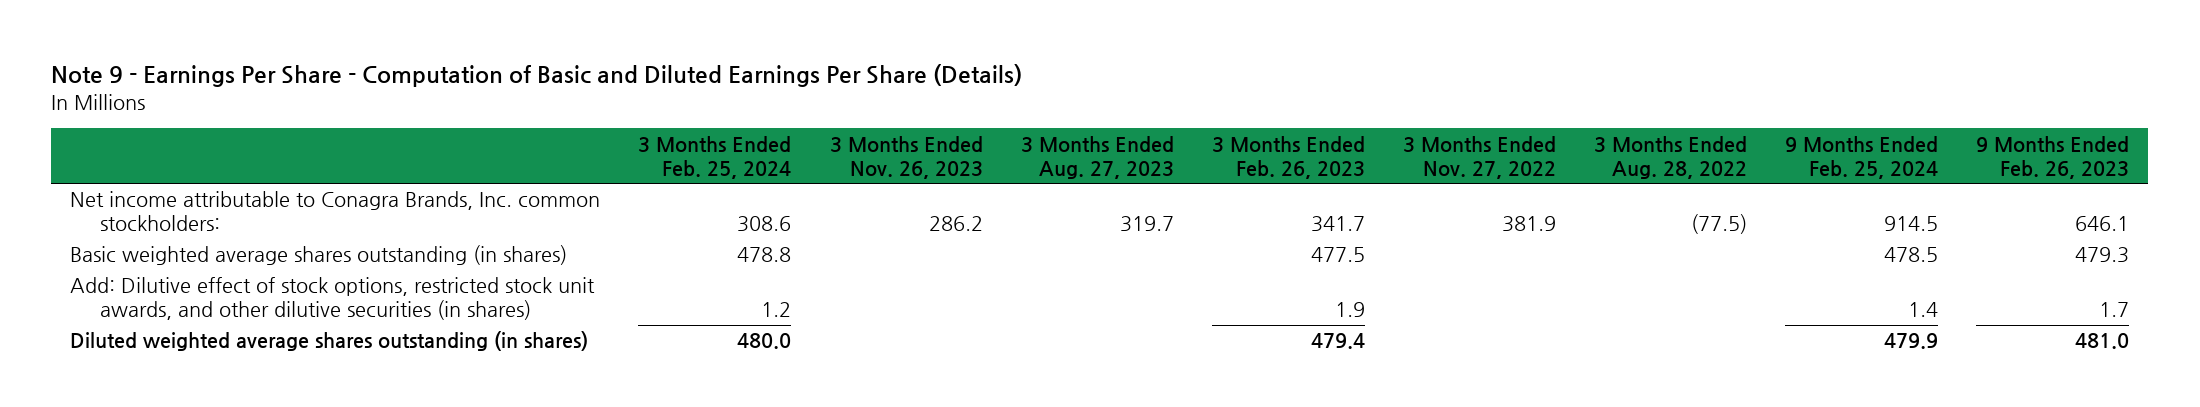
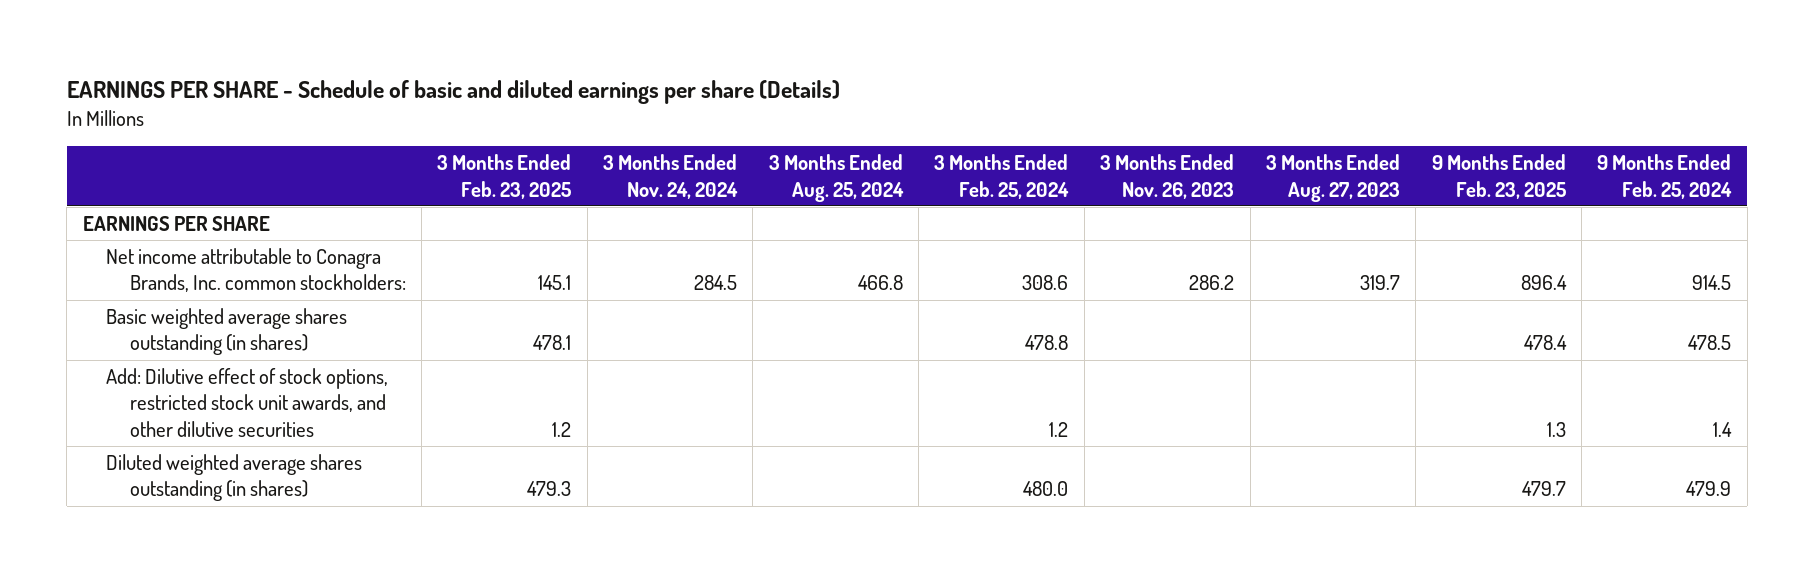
[51,63,1023,87] Note 9 - Earnings Per Share - Computation of Basic and Diluted Earnings Per Share (Details) -> [66,80,840,105] EARNINGS PER SHARE - Schedule of basic and diluted earnings per share (Details)
[1211,135,1365,179] 3 Months Ended Feb. 26, 2023 -> none
[1402,135,1556,179] 3 Months Ended Nov. 27, 2022 -> none
[1594,135,1748,179] 3 Months Ended Aug. 28, 2022 -> none
[1976,135,2130,179] 9 Months Ended Feb. 26, 2023 -> none
none -> [437,154,572,199] 3 Months Ended Feb. 23, 2025
none -> [603,154,739,199] 3 Months Ended Nov. 24, 2024
none -> [768,154,904,202] 3 Months Ended Aug. 25, 2024
none -> [1431,154,1566,199] 9 Months Ended Feb. 23, 2025
none -> [82,216,270,232] EARNINGS PER SHARE
[70,277,596,321] Add: Dilutive effect of stock options, restricted stock unit awards, and other dilutive securities (in shares) -> [106,368,389,437] Add: Dilutive effect of stock options, restricted stock unit awards, and other dilutive securities

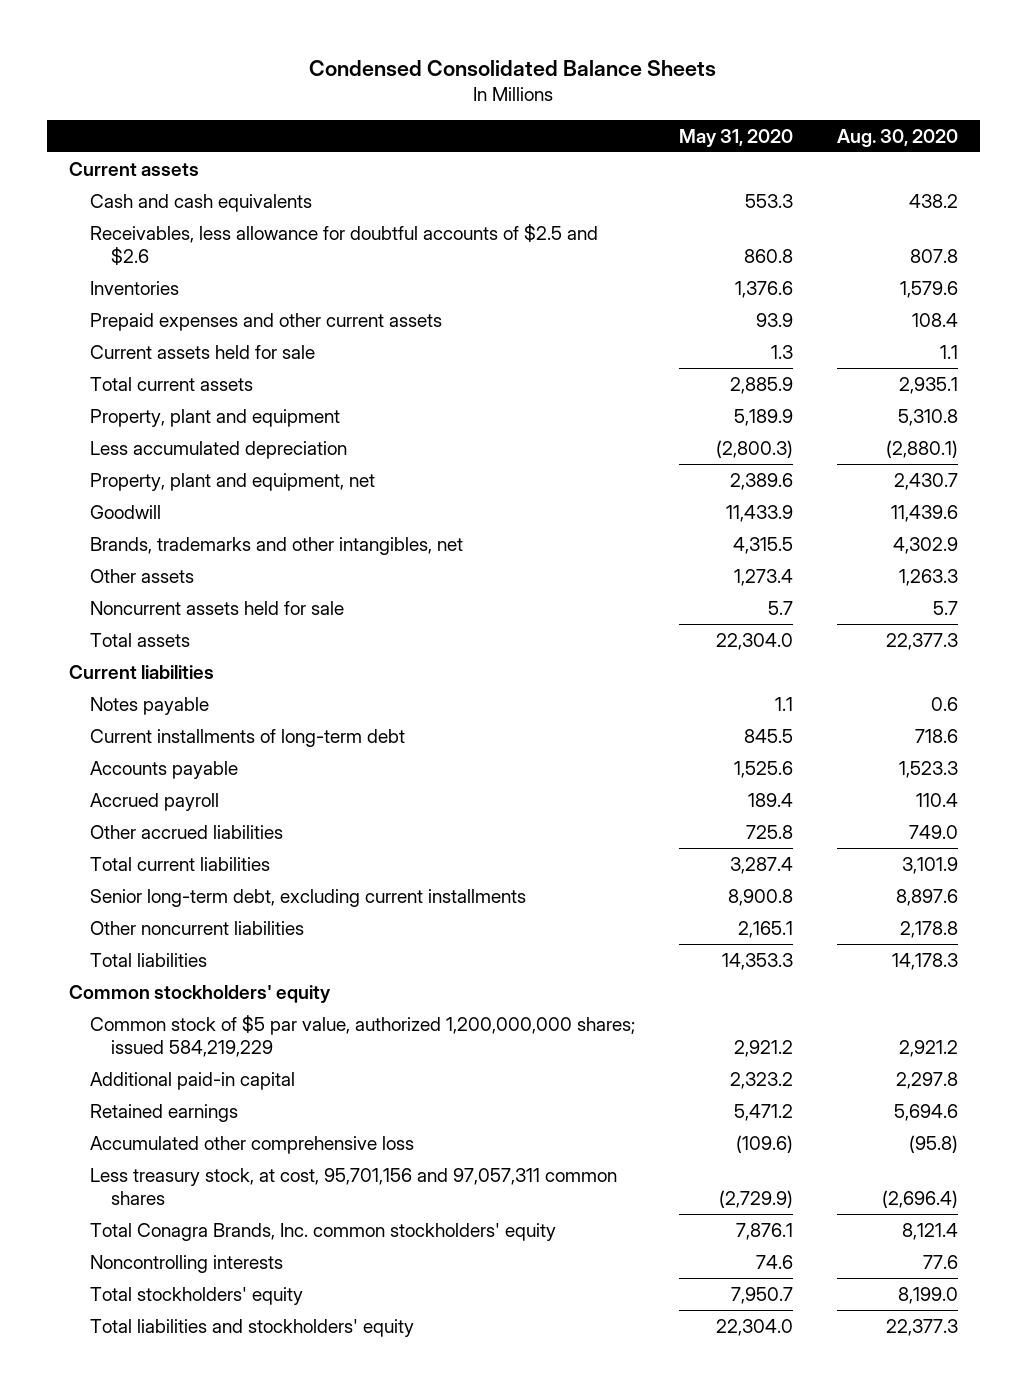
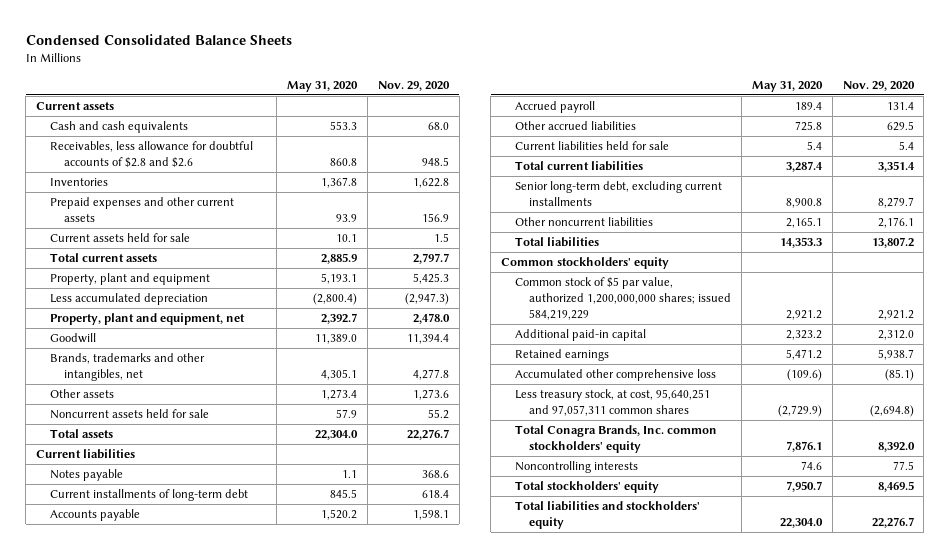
[836,128,958,147] Aug. 30, 2020 -> none
none -> [378,80,451,91] Nov. 29, 2020
[89,223,598,265] Receivables, less allowance for doubtful accounts of $2.5 and $2.6 -> [50,141,254,168] Receivables, less allowance for doubtful accounts of $2.8 and $2.6
[734,280,793,298] 1,376.6 -> [321,177,358,189] 1,367.8
[770,344,793,359] 1.3 -> [336,234,358,243] 10.1
[733,408,793,426] 5,189.9 -> [321,273,358,285] 5,193.1
[715,439,793,458] (2,800.3) -> [313,293,358,306] (2,800.4)
[729,472,793,490] 2,389.6 -> [321,313,358,325] 2,392.7
[725,504,793,522] 11,433.9 -> [315,334,358,345] 11,389.0
[732,536,793,554] 4,315.5 -> [321,368,358,380] 4,305.1
[767,600,793,615] 5.7 -> [336,409,358,419] 57.9
[733,760,793,778] 1,525.6 -> [321,509,358,521] 1,520.2
none -> [514,141,669,151] Current liabilities held for sale
[89,1167,617,1205] Less treasury stock, at cost, 95,701,156 and 97,057,311 common shares -> [514,389,710,416] Less treasury stock, at cost, 95,640,251 and 97,057,311 common shares

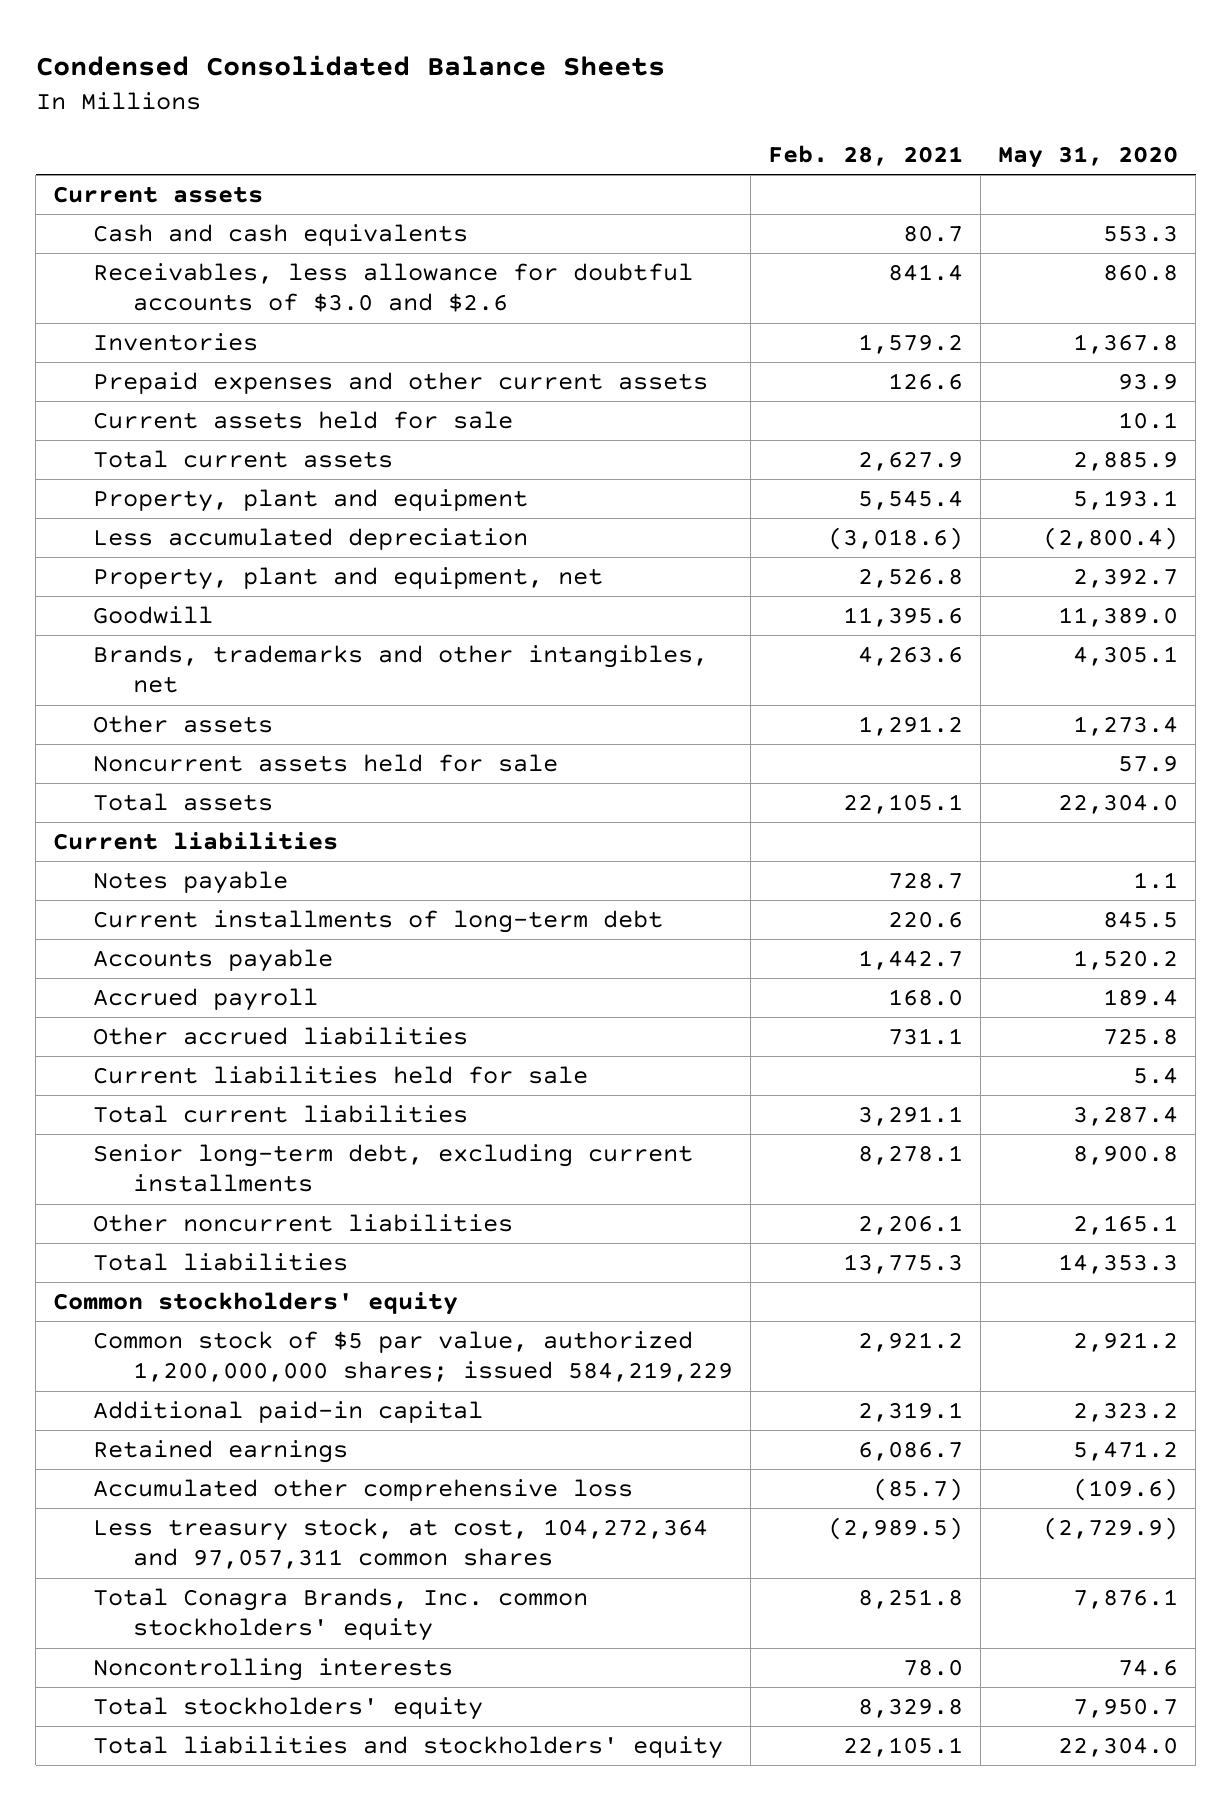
[378,80,451,91] Nov. 29, 2020 -> none
none -> [768,145,964,167] Feb. 28, 2021
[50,141,254,168] Receivables, less allowance for doubtful accounts of $2.8 and $2.6 -> [93,263,694,313] Receivables, less allowance for doubtful accounts of $3.0 and $2.6
[514,389,710,416] Less treasury stock, at cost, 95,640,251 and 97,057,311 common shares -> [93,1518,709,1570] Less treasury stock, at cost, 104,272,364 and 97,057,311 common shares

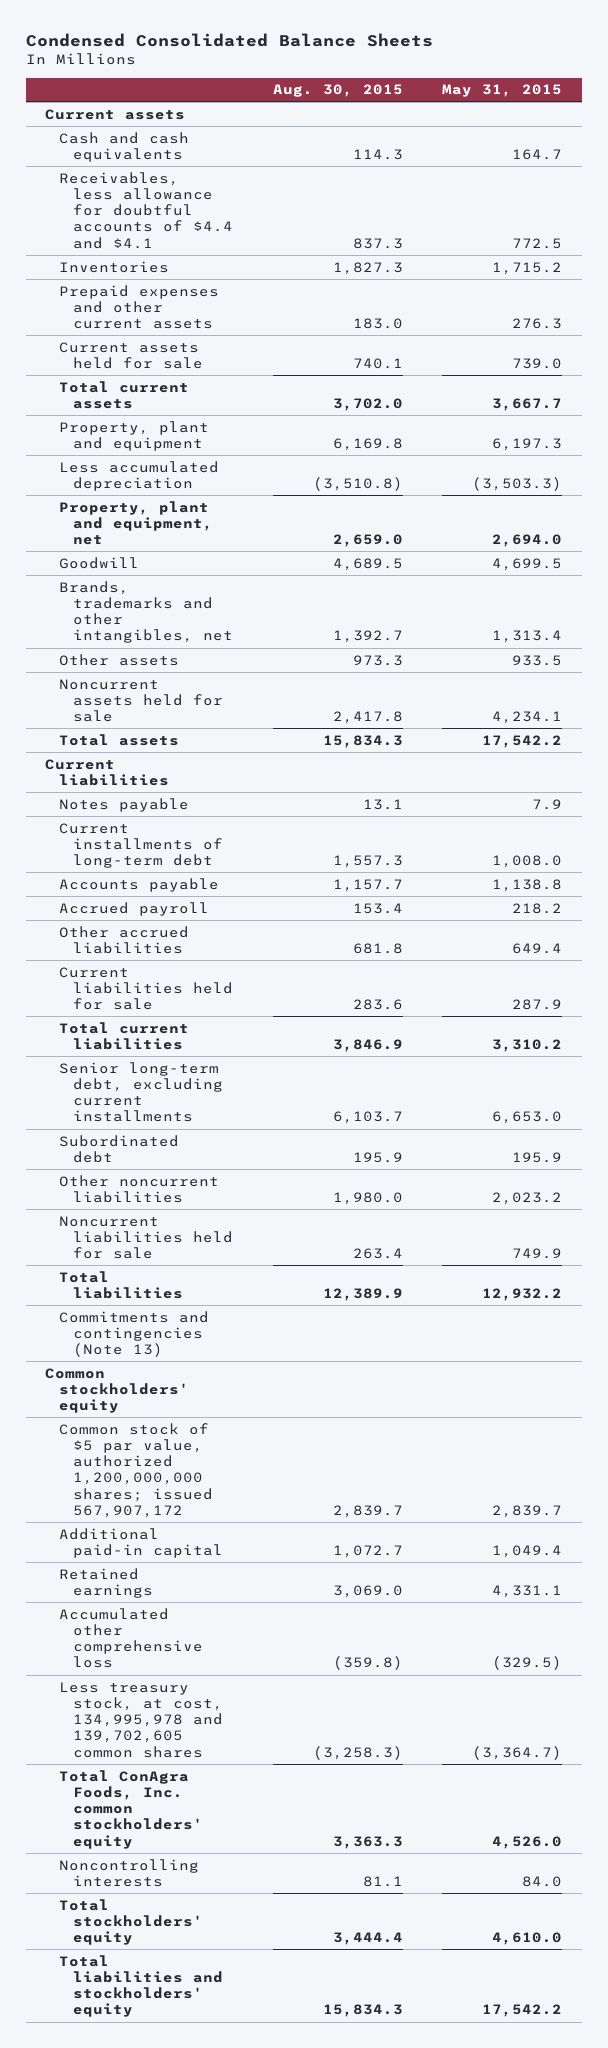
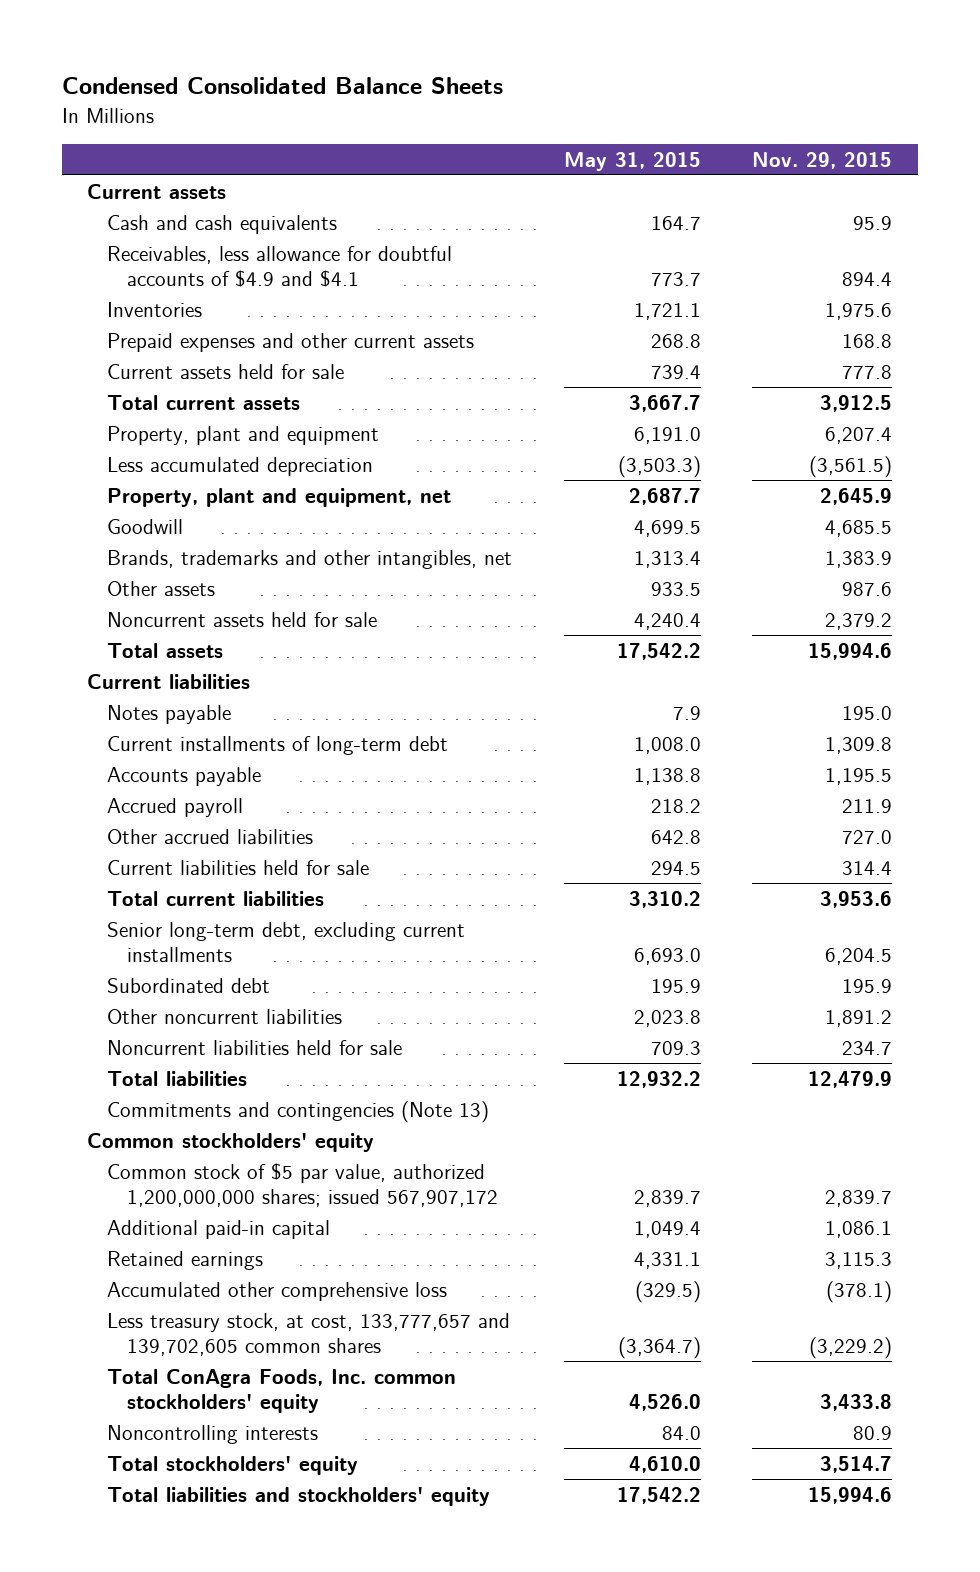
[272,84,403,98] Aug. 30, 2015 -> none
none -> [752,151,893,169] Nov. 29, 2015
[59,171,233,249] Receivables, less allowance for doubtful accounts of $4.4 and $4.1 -> [107,245,453,288] Receivables, less allowance for doubtful accounts of $4.9 and $4.1
[512,237,563,249] 772.5 -> [650,272,701,287] 773.7
[492,261,563,275] 1,715.2 -> [633,302,701,320] 1,721.1
[512,318,563,330] 276.3 -> [650,333,701,348] 268.8
[512,357,563,369] 739.0 -> [650,364,701,379] 739.4
[492,437,563,451] 6,197.3 -> [633,426,701,444] 6,191.0
[492,534,563,548] 2,694.0 -> [628,487,701,505] 2,687.7
[492,711,563,725] 4,234.1 -> [633,612,701,630] 4,240.4
[512,942,563,954] 649.4 -> [650,829,701,844] 642.8
[512,999,563,1011] 287.9 -> [650,860,701,875] 294.5
[492,1111,563,1125] 6,653.0 -> [633,948,701,966] 6,693.0
[492,1191,563,1205] 2,023.2 -> [633,1009,701,1027] 2,023.8
[512,1248,563,1260] 749.9 -> [650,1040,701,1055] 709.3
[59,1681,223,1758] Less treasury stock, at cost, 134,995,978 and 139,702,605 common shares -> [107,1312,511,1357] Less treasury stock, at cost, 133,777,657 and 139,702,605 common shares

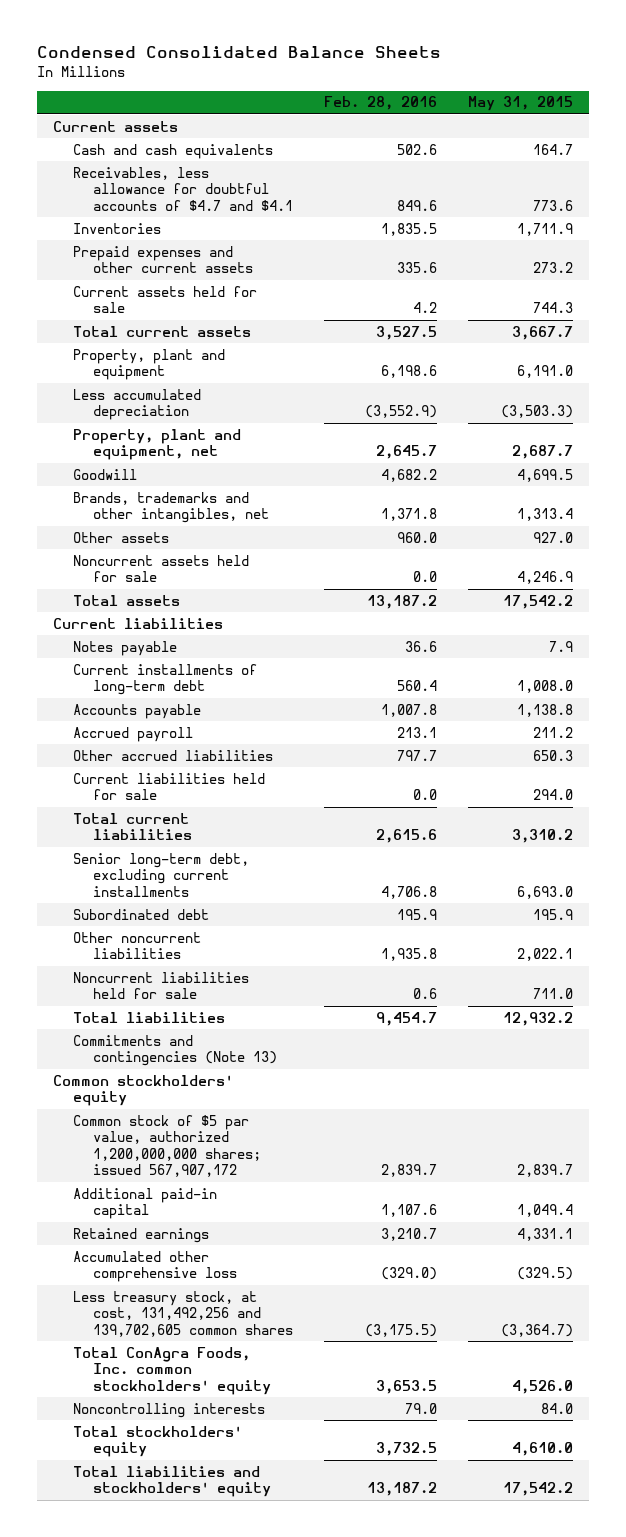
[752,151,893,169] Nov. 29, 2015 -> none
none -> [323,96,437,111] Feb. 28, 2016
[107,245,453,288] Receivables, less allowance for doubtful accounts of $4.9 and $4.1 -> [72,166,293,211] Receivables, less allowance for doubtful accounts of $4.7 and $4.1
[650,272,701,287] 773.7 -> [533,199,574,211] 773.6
[633,302,701,320] 1,721.1 -> [517,222,574,236] 1,711.9
[650,333,701,348] 268.8 -> [533,262,574,274] 273.2
[650,364,701,379] 739.4 -> [533,302,574,314] 744.3
[650,581,701,596] 933.5 -> [533,531,574,543] 927.0
[633,612,701,630] 4,240.4 -> [517,571,574,585] 4,246.9
[650,798,701,813] 218.2 -> [533,726,574,738] 211.2
[650,829,701,844] 642.8 -> [533,749,574,761] 650.3
[650,860,701,875] 294.5 -> [533,789,574,801] 294.0
[633,1009,701,1027] 2,023.8 -> [517,948,574,962] 2,022.1
[650,1040,701,1055] 709.3 -> [533,988,574,1000] 711.0
[107,1312,511,1357] Less treasury stock, at cost, 133,777,657 and 139,702,605 common shares -> [72,1290,293,1337] Less treasury stock, at cost, 131,492,256 and 139,702,605 common shares

